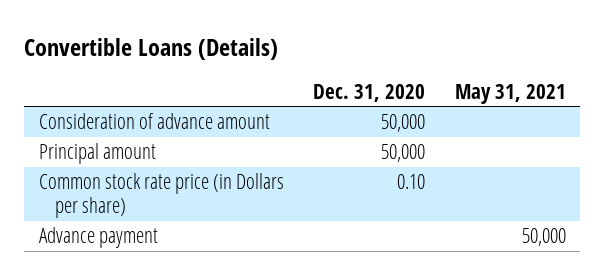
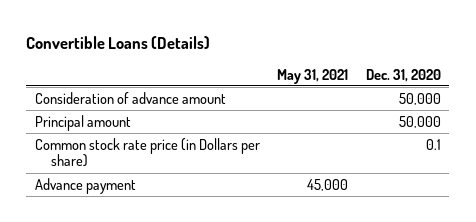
[397,174,426,190] 0.10 -> [425,138,441,150] 0.1
[521,228,566,247] 50,000 -> [307,178,349,191] 45,000

